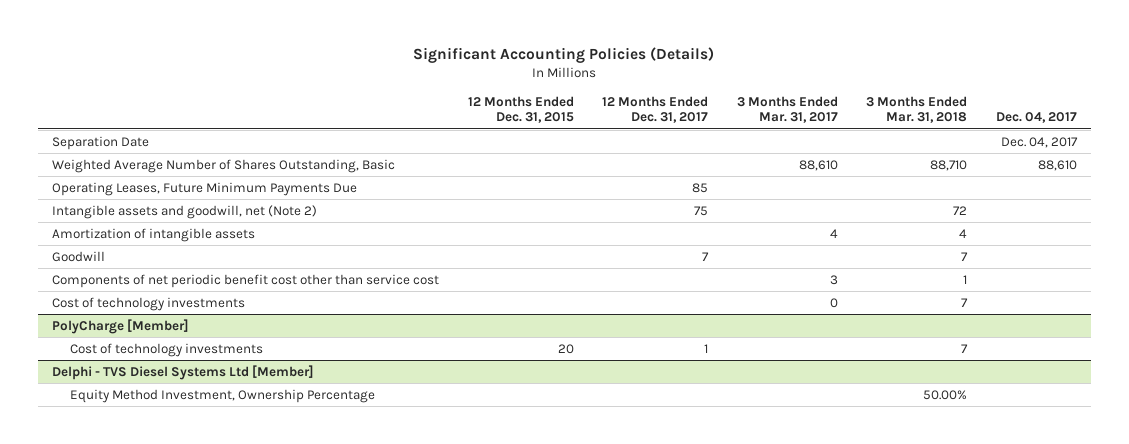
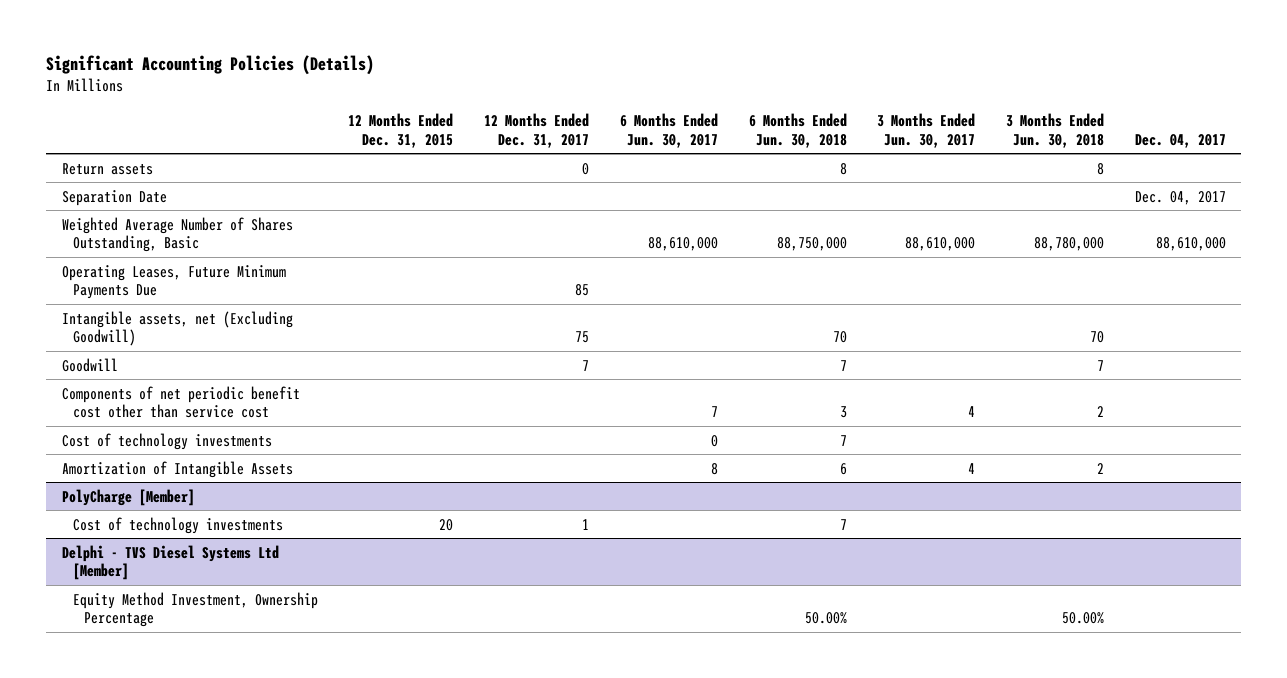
[736,95,838,124] 3 Months Ended Mar. 31, 2017 -> none
[866,95,968,124] 3 Months Ended Mar. 31, 2018 -> none
none -> [619,113,718,148] 6 Months Ended Jun. 30, 2017
none -> [748,113,847,148] 6 Months Ended Jun. 30, 2018
none -> [877,113,976,148] 3 Months Ended Jun. 30, 2017
none -> [1006,113,1105,148] 3 Months Ended Jun. 30, 2018
none -> [61,162,153,175] Return assets
[1037,159,1077,171] 88,610 -> [1155,237,1226,252] 88,610,000
[52,227,256,242] Amortization of intangible assets -> none
[52,204,318,219] Intangible assets and goodwill, net (Note 2) -> [61,310,293,347] Intangible assets, net (Excluding Goodwill)
none -> [61,460,293,478] Amortization of Intangible Assets

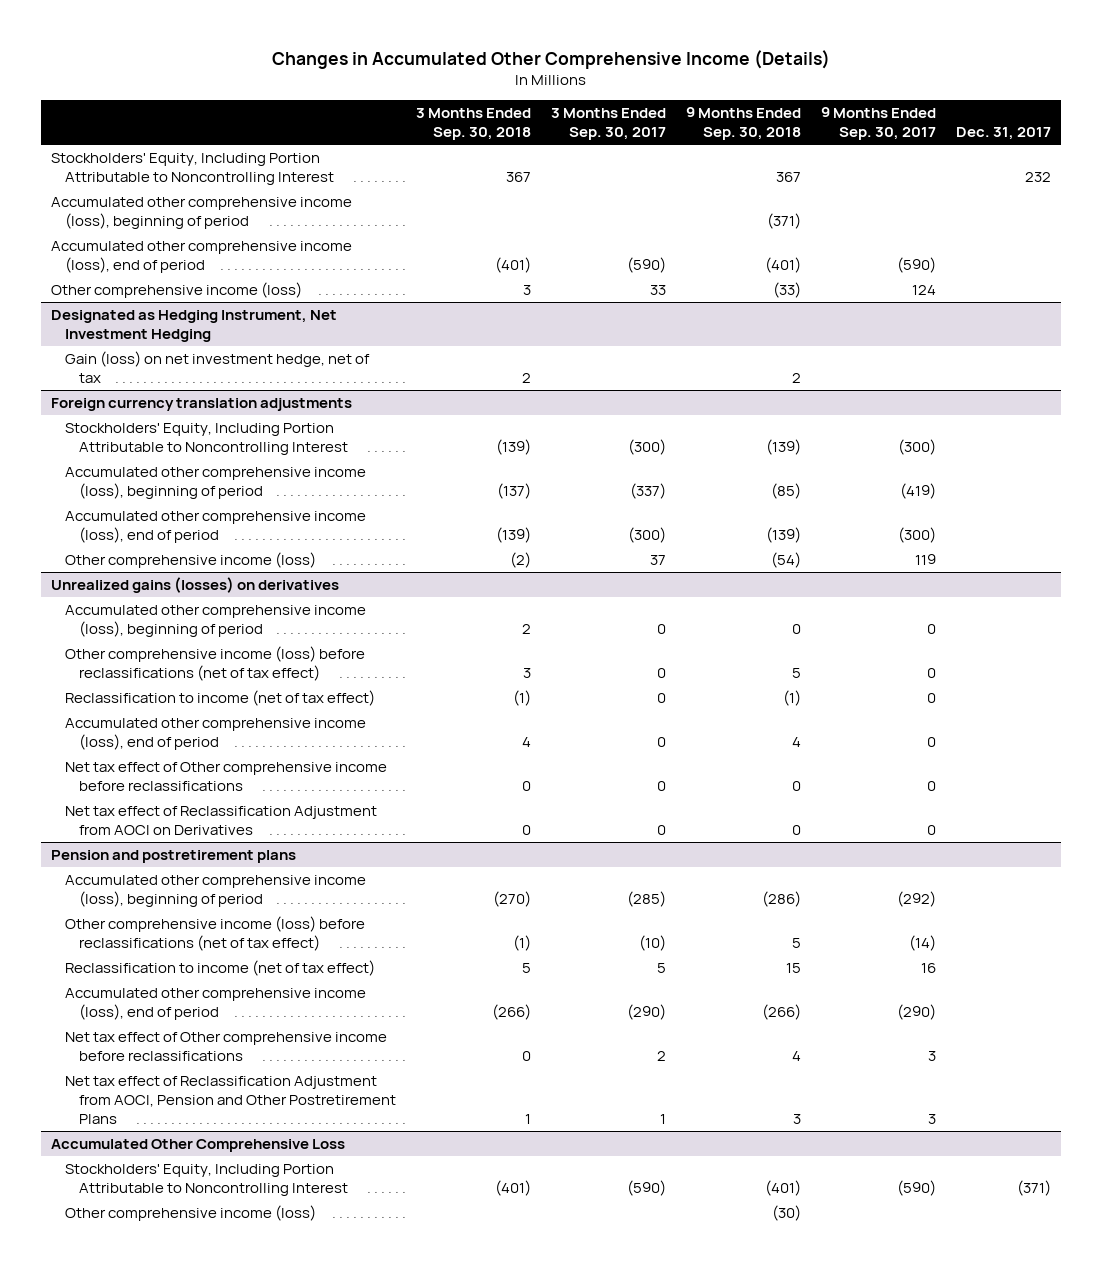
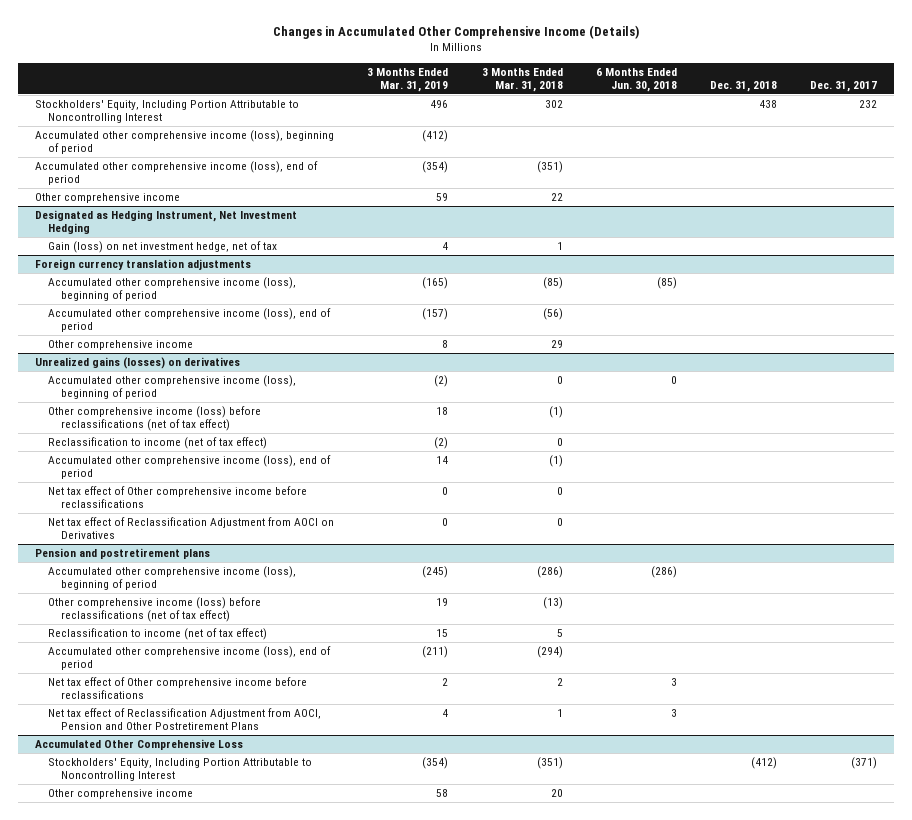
[415,108,531,141] 3 Months Ended Sep. 30, 2018 -> none
[550,108,666,141] 3 Months Ended Sep. 30, 2017 -> none
[685,107,801,141] 9 Months Ended Sep. 30, 2018 -> none
[820,107,936,141] 9 Months Ended Sep. 30, 2017 -> none
none -> [367,67,449,92] 3 Months Ended Mar. 31, 2019
none -> [481,67,563,92] 3 Months Ended Mar. 31, 2018
none -> [595,67,677,92] 6 Months Ended Jun. 30, 2018
none -> [709,80,777,92] Dec. 31, 2018
[51,282,303,299] Other comprehensive income (loss) -> [34,192,180,203] Other comprehensive income
[64,423,348,456] Stockholders' Equity, Including Portion Attributable to Noncontrolling Interest -> none
[64,552,316,569] Other comprehensive income (loss) -> [48,339,194,350] Other comprehensive income
[64,1205,316,1222] Other comprehensive income (loss) -> [48,788,194,799] Other comprehensive income

